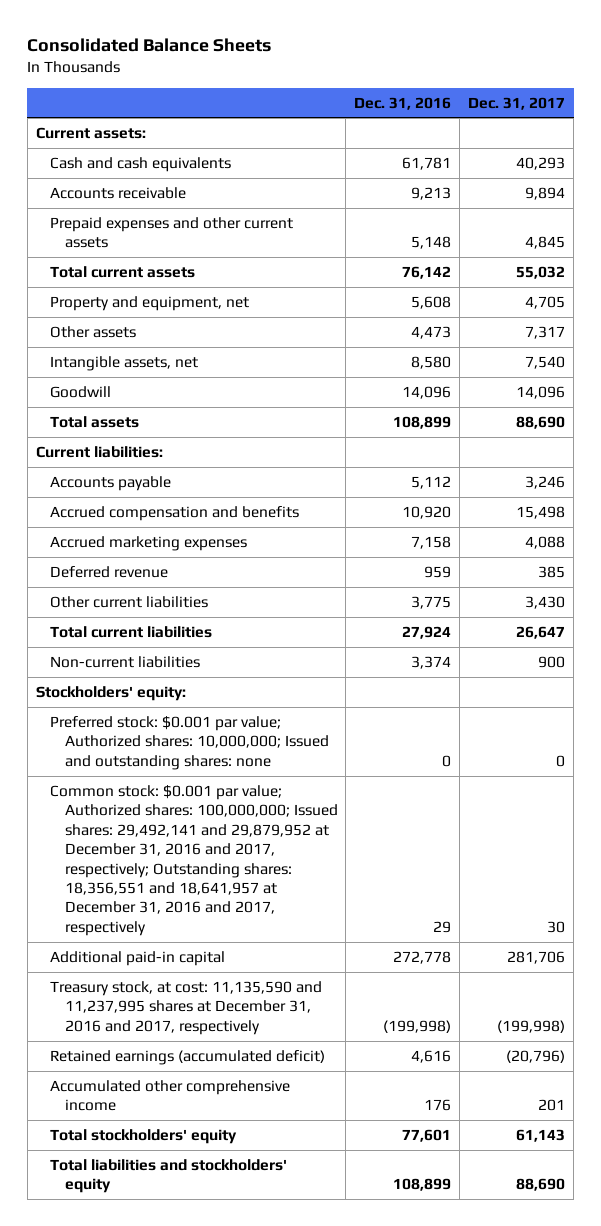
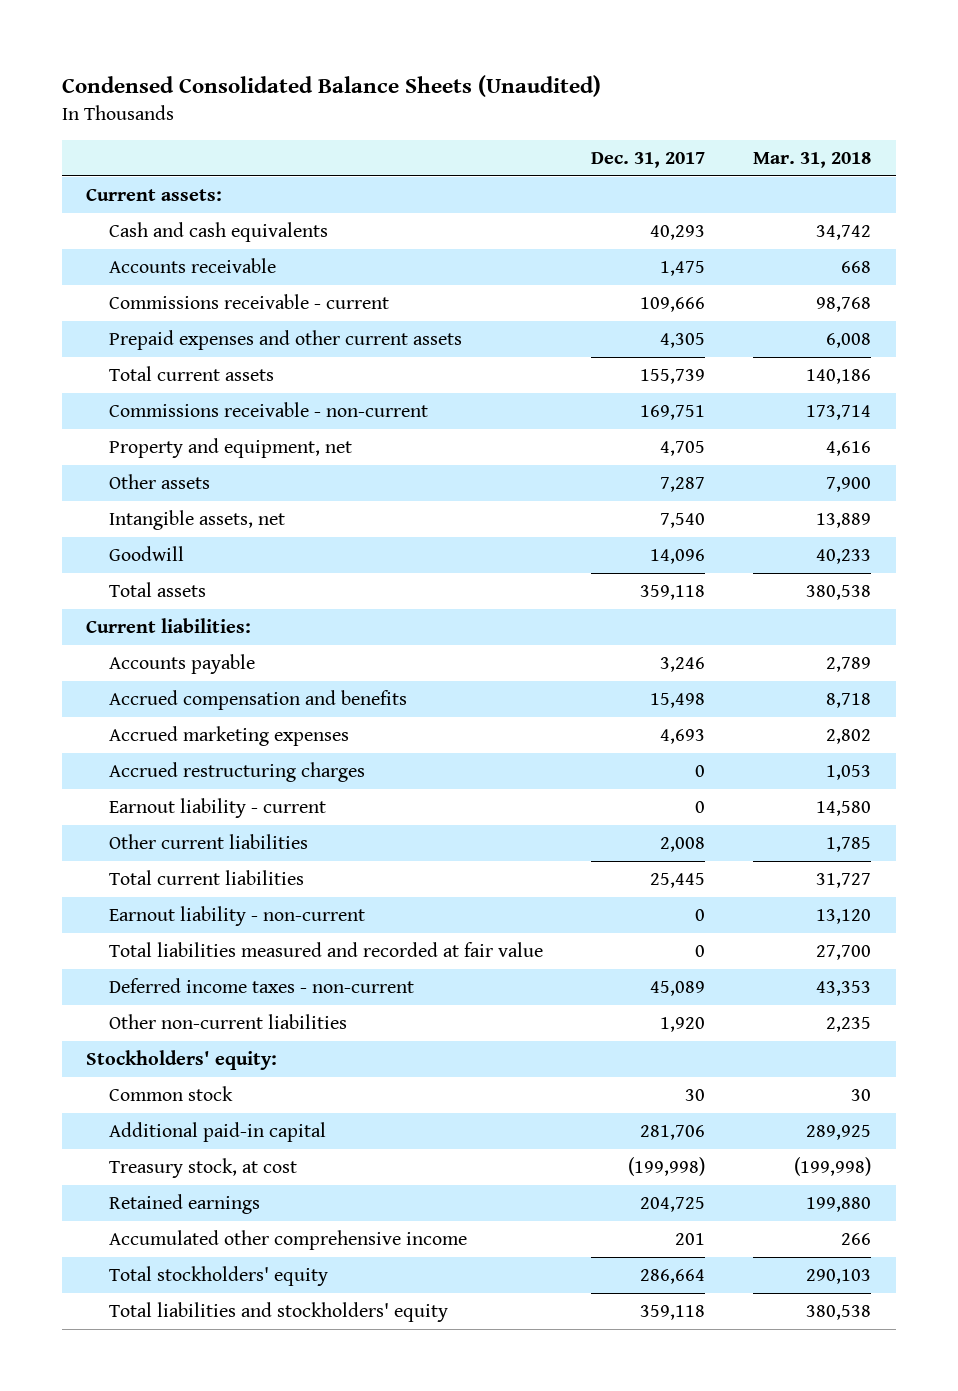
[27,38,272,53] Consolidated Balance Sheets -> [62,75,602,98] Condensed Consolidated Balance Sheets (Unaudited)
[354,96,452,110] Dec. 31, 2016 -> none
none -> [753,152,872,169] Mar. 31, 2018
[525,186,566,200] 9,894 -> [660,261,706,277] 1,475
none -> [108,294,389,310] Commissions receivable - current
[525,236,566,250] 4,845 -> [660,333,706,349] 4,305
[516,265,566,279] 55,032 -> [640,369,706,385] 155,739
none -> [108,402,428,418] Commissions receivable - non-current
[525,325,566,339] 7,317 -> [660,477,706,493] 7,287
[516,415,566,429] 88,690 -> [640,585,706,601] 359,118
[50,565,169,578] Deferred revenue -> none
[525,535,566,549] 4,088 -> [660,729,706,745] 4,693
none -> [108,762,365,783] Accrued restructuring charges
none -> [108,798,326,819] Earnout liability - current
[525,595,566,609] 3,430 -> [660,837,706,853] 2,008
[516,625,566,639] 26,647 -> [650,873,706,889] 25,445
none -> [108,906,365,927] Earnout liability - non-current
none -> [108,942,543,958] Total liabilities measured and recorded at fair value
none -> [108,978,414,994] Deferred income taxes - non-current
[50,655,201,668] Non-current liabilities -> [108,1014,347,1030] Other non-current liabilities
[538,655,566,668] 900 -> [660,1017,706,1033] 1,920
[50,715,329,770] Preferred stock: $0.001 par value; Authorized shares: 10,000,000; Issued and outstanding shares: none -> none
[50,784,338,936] Common stock: $0.001 par value; Authorized shares: 100,000,000; Issued shares: 29,492,141 and 29,879,952 at December 31, 2016 and 2017, respectively; Outstanding shares: 18,356,551 and 18,641,957 at December 31, 2016 and 2017, respectively -> [108,1086,233,1102] Common stock
[50,980,323,1035] Treasury stock, at cost: 11,135,590 and 11,237,995 shares at December 31, 2016 and 2017, respectively -> [108,1158,297,1179] Treasury stock, at cost
[50,1049,326,1065] Retained earnings (accumulated deficit) -> [108,1194,260,1215] Retained earnings
[506,1049,566,1063] (20,796) -> [640,1197,706,1213] 204,725
[516,1128,566,1142] 61,143 -> [640,1269,706,1285] 286,664
[516,1178,566,1192] 88,690 -> [640,1305,706,1321] 359,118

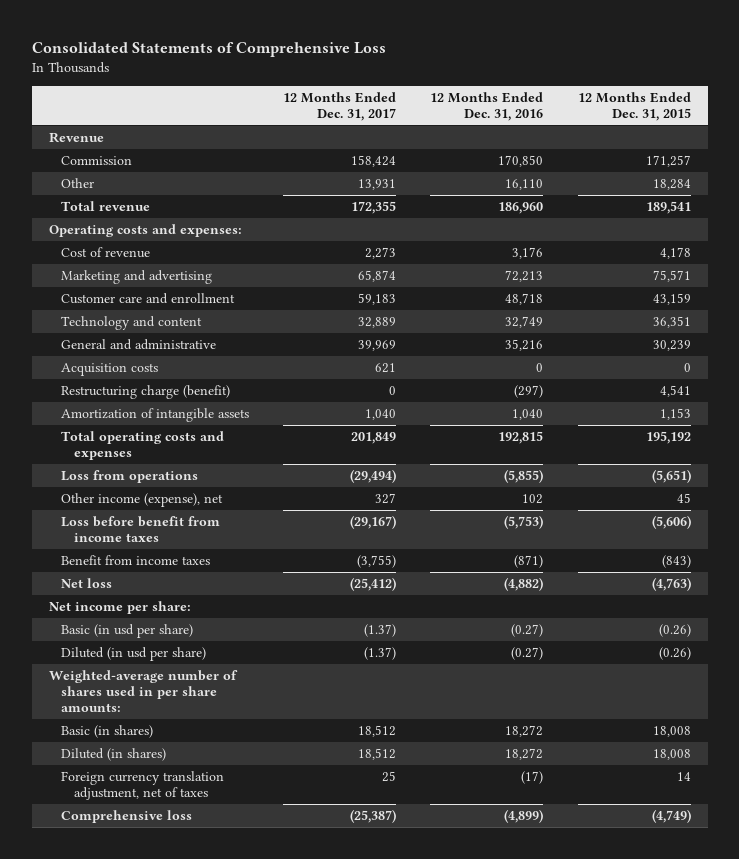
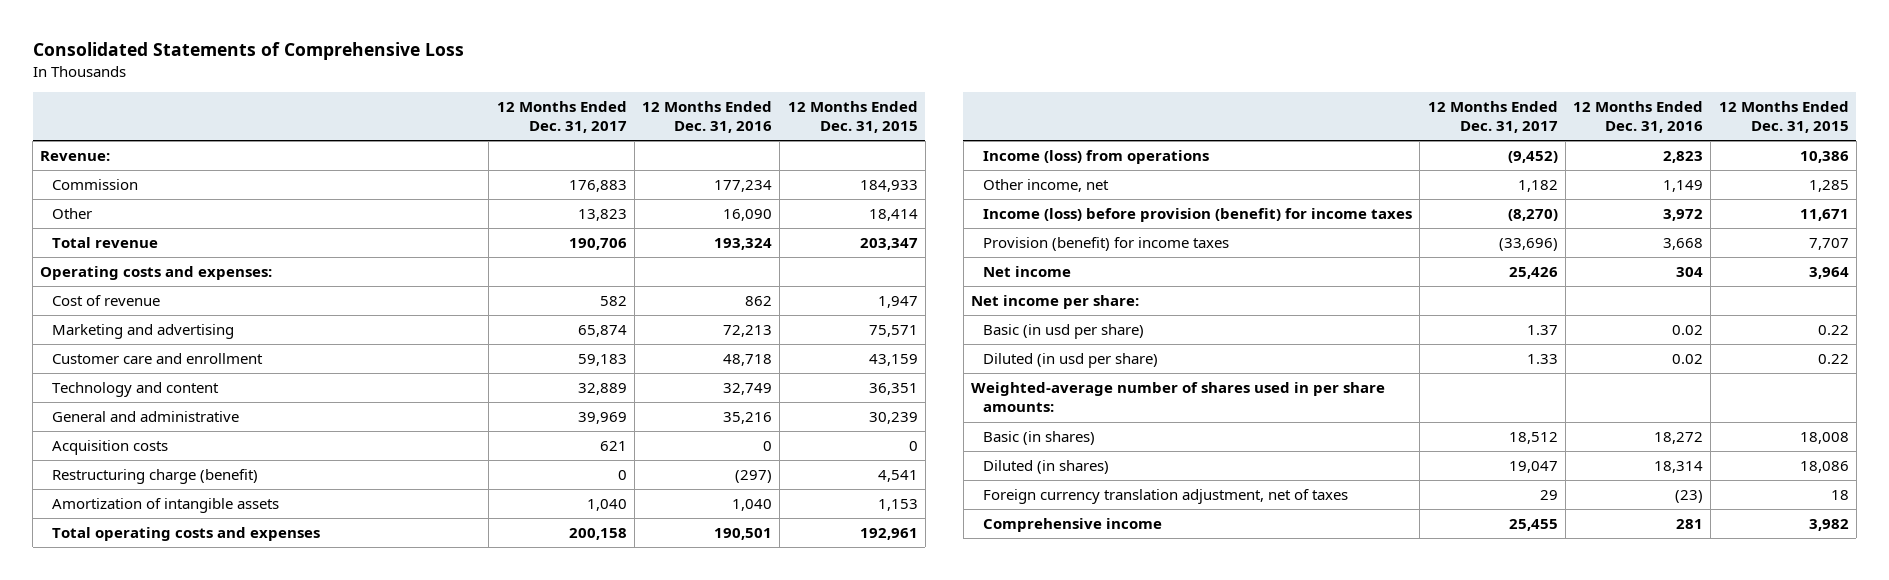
[48,131,104,143] Revenue -> [40,151,111,162] Revenue:
[351,154,397,167] 158,424 -> [568,180,627,193] 176,883
[498,154,544,167] 170,850 -> [714,180,773,193] 177,234
[645,154,691,167] 171,257 -> [859,180,918,193] 184,933
[358,178,397,190] 13,931 -> [577,209,627,222] 13,823
[505,178,544,190] 16,110 -> [723,209,773,222] 16,090
[652,178,691,190] 18,284 -> [868,209,918,222] 18,414
[351,200,397,214] 172,355 -> [568,238,627,251] 190,706
[498,201,544,214] 186,960 -> [714,238,773,251] 193,324
[645,200,691,214] 189,541 -> [859,238,918,251] 203,347
[365,246,397,259] 2,273 -> [599,296,627,307] 582
[512,246,544,259] 3,176 -> [745,296,773,307] 862
[659,246,691,259] 4,178 -> [877,296,918,309] 1,947
[351,431,397,444] 201,849 -> [568,528,627,541] 200,158
[498,430,544,444] 192,815 -> [714,528,773,541] 190,501
[645,430,691,444] 195,192 -> [859,528,918,541] 192,961
[61,469,199,483] Loss from operations -> [983,150,1210,165] Income (loss) from operations
[350,468,397,483] (29,494) -> [1507,151,1558,164] (9,452)
[504,468,544,483] (5,855) -> [1663,151,1704,164] 2,823
[651,468,691,483] (5,651) -> [1799,151,1849,164] 10,386
[61,492,224,507] Other income (expense), net -> [983,179,1110,193] Other income, net
[375,492,397,504] 327 -> [1517,180,1558,193] 1,182
[522,493,544,504] 102 -> [1663,180,1704,193] 1,149
[676,492,691,503] 45 -> [1808,180,1849,193] 1,285
[61,515,221,543] Loss before benefit from income taxes -> [983,208,1413,223] Income (loss) before provision (benefit) for income taxes
[350,514,397,529] (29,167) -> [1507,209,1558,222] (8,270)
[504,514,544,529] (5,753) -> [1663,209,1704,222] 3,972
[651,514,691,529] (5,606) -> [1799,209,1849,222] 11,671
[61,554,211,565] Benefit from income taxes -> [983,237,1230,252] Provision (benefit) for income taxes
[357,554,397,568] (3,755) -> [1498,238,1558,252] (33,696)
[514,554,544,568] (871) -> [1663,238,1704,251] 3,668
[661,554,691,568] (843) -> [1808,238,1849,251] 7,707
[61,577,113,588] Net loss -> [983,266,1072,278] Net income
[350,576,397,591] (25,412) -> [1508,267,1558,280] 25,426
[504,576,544,591] (4,882) -> [1676,267,1704,278] 304
[651,576,691,591] (4,763) -> [1808,267,1849,280] 3,964
[364,623,397,637] (1.37) -> [1526,325,1558,336] 1.37
[511,623,544,637] (0.27) -> [1672,325,1704,336] 0.02
[658,623,691,637] (0.26) -> [1817,325,1849,336] 0.22
[364,646,397,660] (1.37) -> [1526,354,1558,365] 1.33
[511,646,544,660] (0.27) -> [1672,354,1704,365] 0.02
[658,646,691,660] (0.26) -> [1817,354,1849,365] 0.22
[358,747,397,760] 18,512 -> [1508,461,1558,474] 19,047
[505,747,544,760] 18,272 -> [1654,461,1704,474] 18,314
[652,748,691,760] 18,008 -> [1799,461,1849,474] 18,086
[382,770,397,782] 25 -> [1539,490,1558,501] 29
[521,770,544,784] (17) -> [1675,490,1704,504] (23)
[676,771,691,781] 14 -> [1830,490,1849,501] 18
[61,809,193,823] Comprehensive loss -> [983,518,1163,533] Comprehensive income
[350,808,397,823] (25,387) -> [1508,519,1558,532] 25,455
[504,808,544,823] (4,899) -> [1676,519,1704,530] 281
[651,808,691,823] (4,749) -> [1808,519,1849,532] 3,982

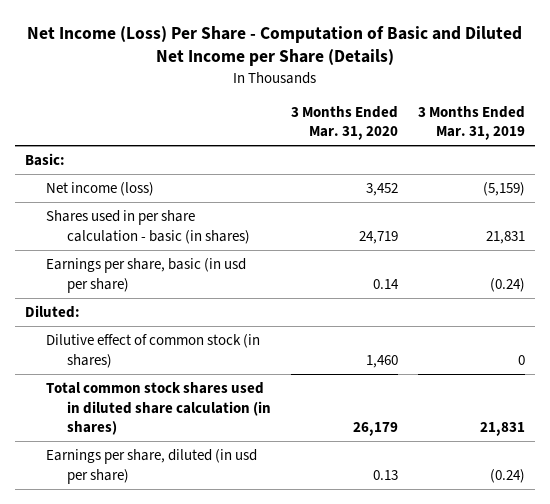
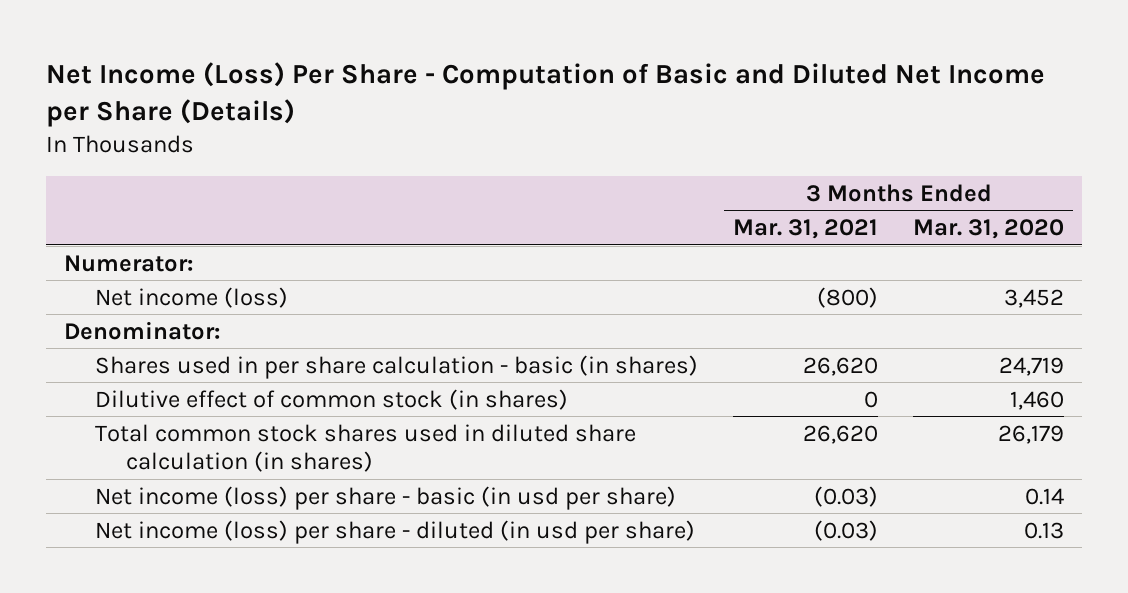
[417,105,525,141] 3 Months Ended Mar. 31, 2019 -> none
none -> [733,219,879,240] Mar. 31, 2021
[25,153,66,167] Basic: -> none
none -> [63,254,193,272] Numerator:
none -> [63,320,220,340] Denominator:
[46,258,247,293] Earnings per share, basic (in usd per share) -> none
[25,305,81,319] Diluted: -> none
none -> [94,485,676,510] Net income (loss) per share - basic (in usd per share)
[46,449,258,484] Earnings per share, diluted (in usd per share) -> [94,519,695,544] Net income (loss) per share - diluted (in usd per share)

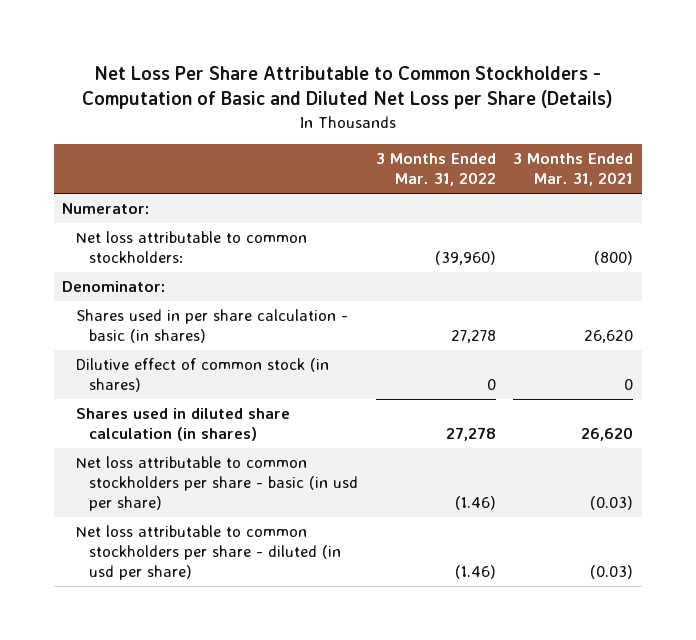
[46,62,1046,128] Net Income (Loss) Per Share - Computation of Basic and Diluted Net Income per Share (Details) -> [81,65,613,110] Net Loss Per Share Attributable to Common Stockholders - Computation of Basic and Diluted Net Loss per Share (Details)
[913,219,1065,240] Mar. 31, 2020 -> none
none -> [375,153,496,187] 3 Months Ended Mar. 31, 2022
[94,286,288,308] Net income (loss) -> none
none -> [75,231,307,263] Net loss attributable to common stockholders:
[94,423,636,472] Total common stock shares used in diluted share calculation (in shares) -> [75,408,290,441] Shares used in diluted share calculation (in shares)
[94,485,676,510] Net income (loss) per share - basic (in usd per share) -> [75,456,359,511] Net loss attributable to common stockholders per share - basic (in usd per share)
[94,519,695,544] Net income (loss) per share - diluted (in usd per share) -> [75,525,342,580] Net loss attributable to common stockholders per share - diluted (in usd per share)

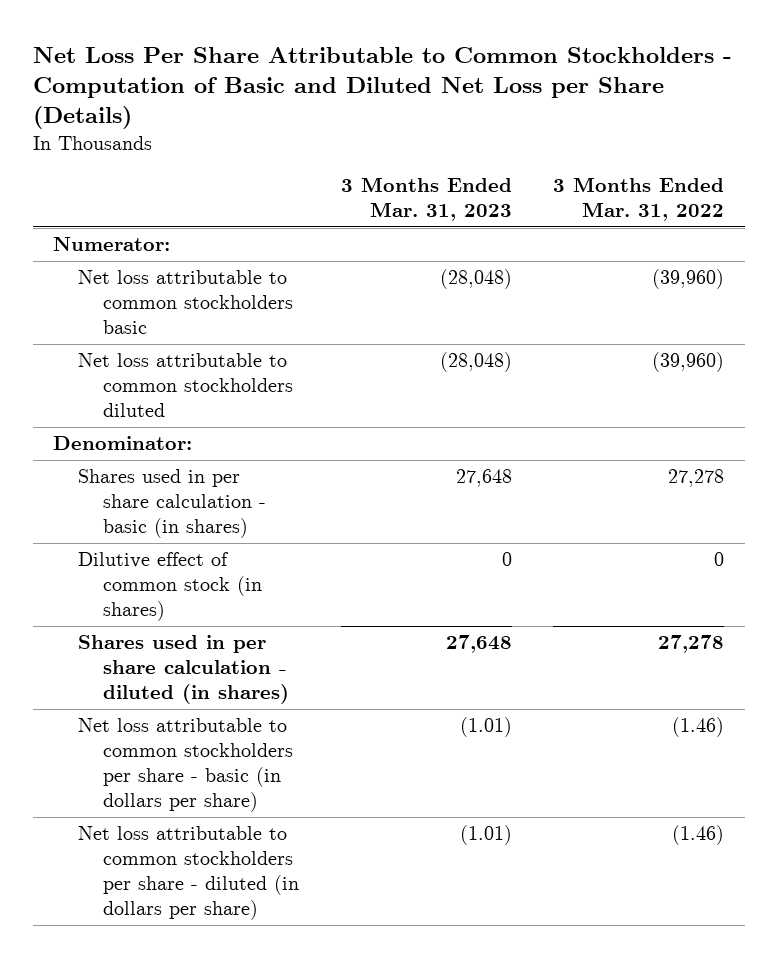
[513,153,634,187] 3 Months Ended Mar. 31, 2021 -> none
none -> [340,177,512,221] 3 Months Ended Mar. 31, 2023
[75,231,307,263] Net loss attributable to common stockholders: -> [78,270,294,334] Net loss attributable to common stockholders basic
none -> [78,353,294,417] Net loss attributable to common stockholders diluted
[75,408,290,441] Shares used in diluted share calculation (in shares) -> [78,635,290,704] Shares used in per share calculation - diluted (in shares)
[75,456,359,511] Net loss attributable to common stockholders per share - basic (in usd per share) -> [78,718,294,812] Net loss attributable to common stockholders per share - basic (in dollars per share)
[75,525,342,580] Net loss attributable to common stockholders per share - diluted (in usd per share) -> [78,826,300,920] Net loss attributable to common stockholders per share - diluted (in dollars per share)

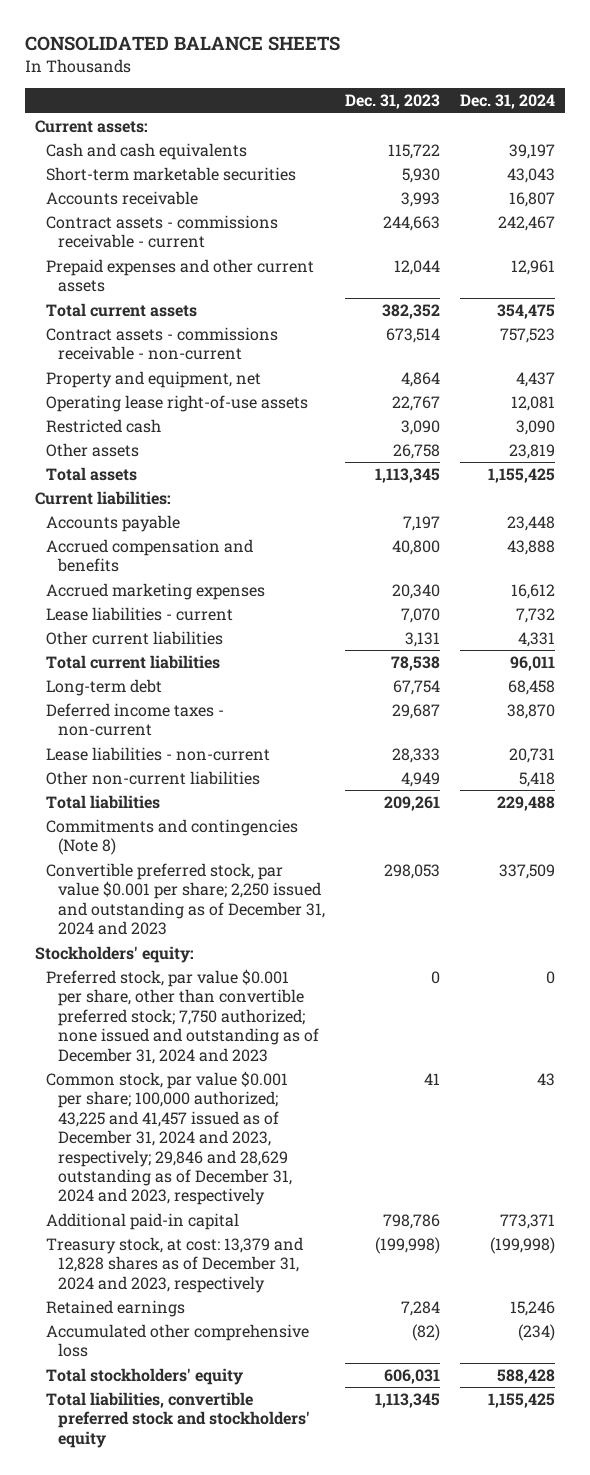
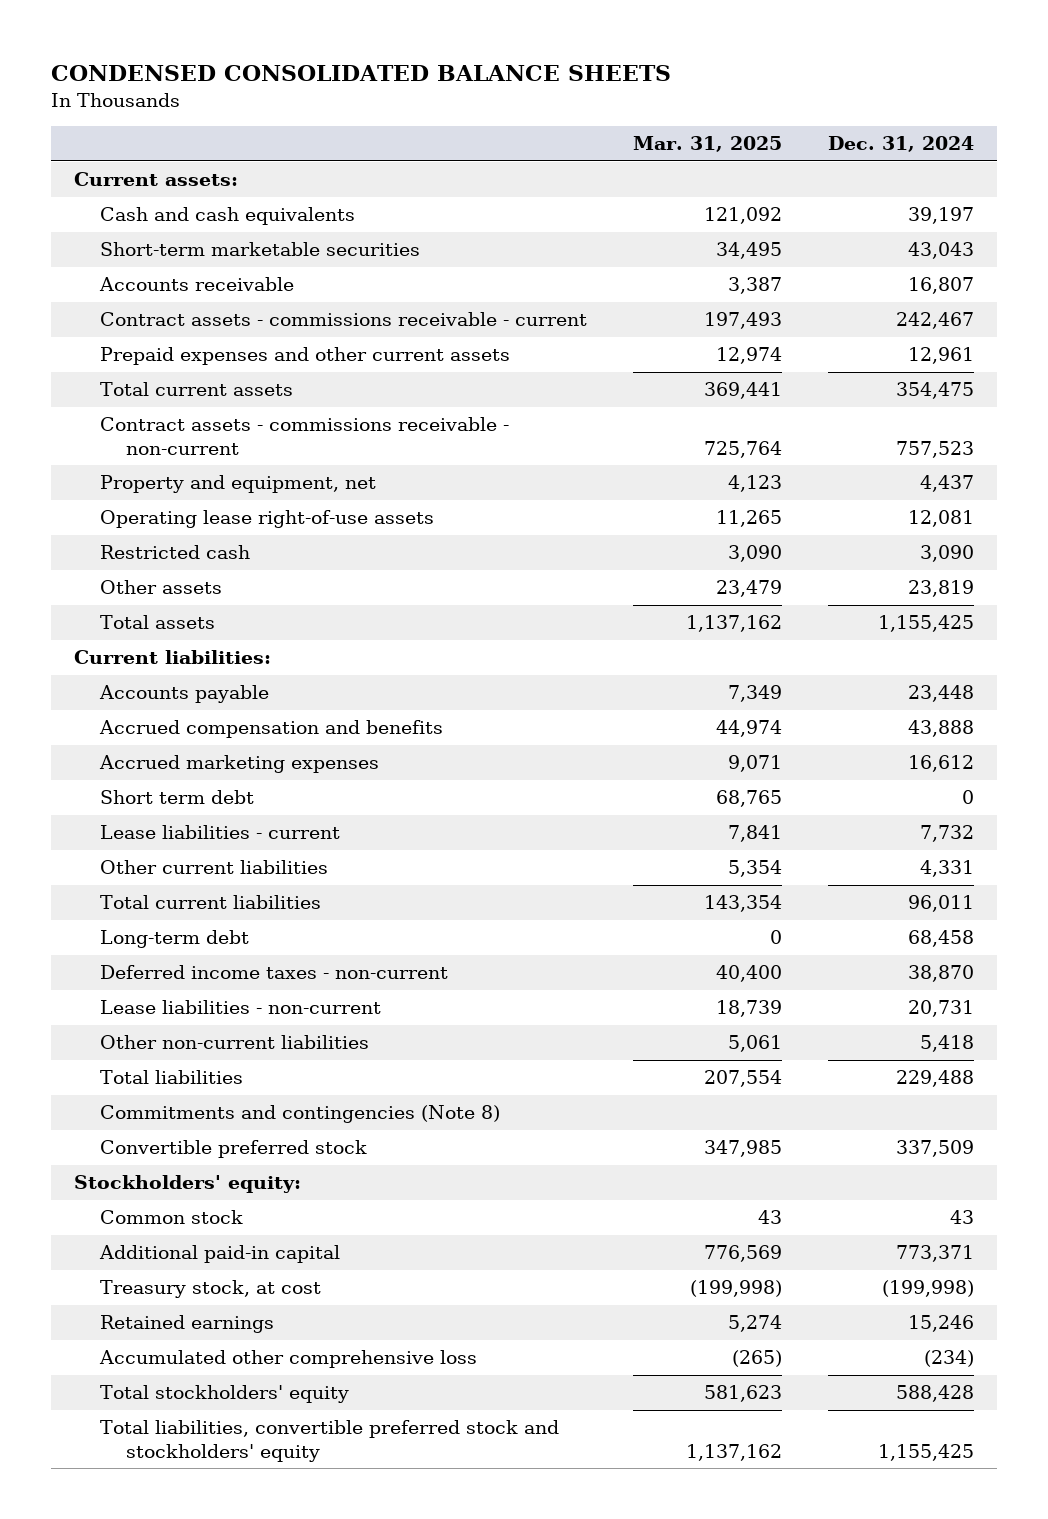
[25,36,341,52] CONSOLIDATED BALANCE SHEETS -> [50,64,671,81] CONDENSED CONSOLIDATED BALANCE SHEETS
[344,94,440,110] Dec. 31, 2023 -> none
none -> [632,136,782,153] Mar. 31, 2025
none -> [100,790,255,805] Short term debt
[46,863,325,936] Convertible preferred stock, par value $0.001 per share; 2,250 issued and outstanding as of December 31, 2024 and 2023 -> [100,1140,368,1159] Convertible preferred stock
[46,969,319,1064] Preferred stock, par value $0.001 per share, other than convertible preferred stock; 7,750 authorized; none issued and outstanding as of December 31, 2024 and 2023 -> none
[46,1071,292,1206] Common stock, par value $0.001 per share; 100,000 authorized; 43,225 and 41,457 issued as of December 31, 2024 and 2023, respectively; 29,846 and 28,629 outstanding as of December 31, 2024 and 2023, respectively -> [100,1210,244,1225] Common stock
[46,1237,304,1293] Treasury stock, at cost: 13,379 and 12,828 shares as of December 31, 2024 and 2023, respectively -> [100,1280,322,1299] Treasury stock, at cost

